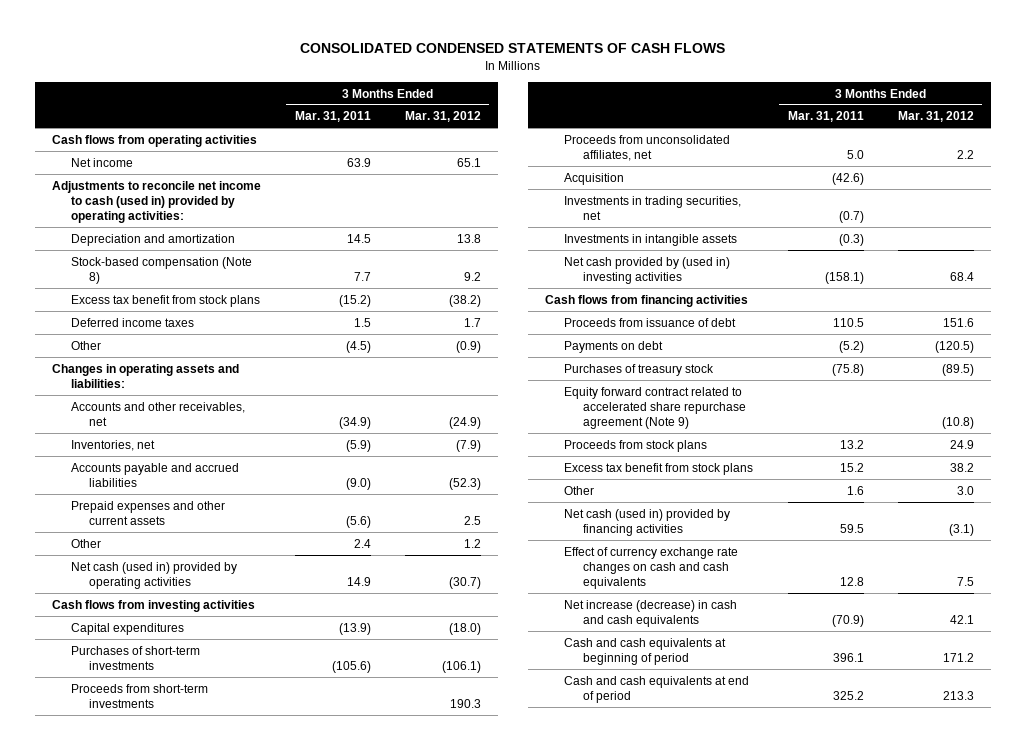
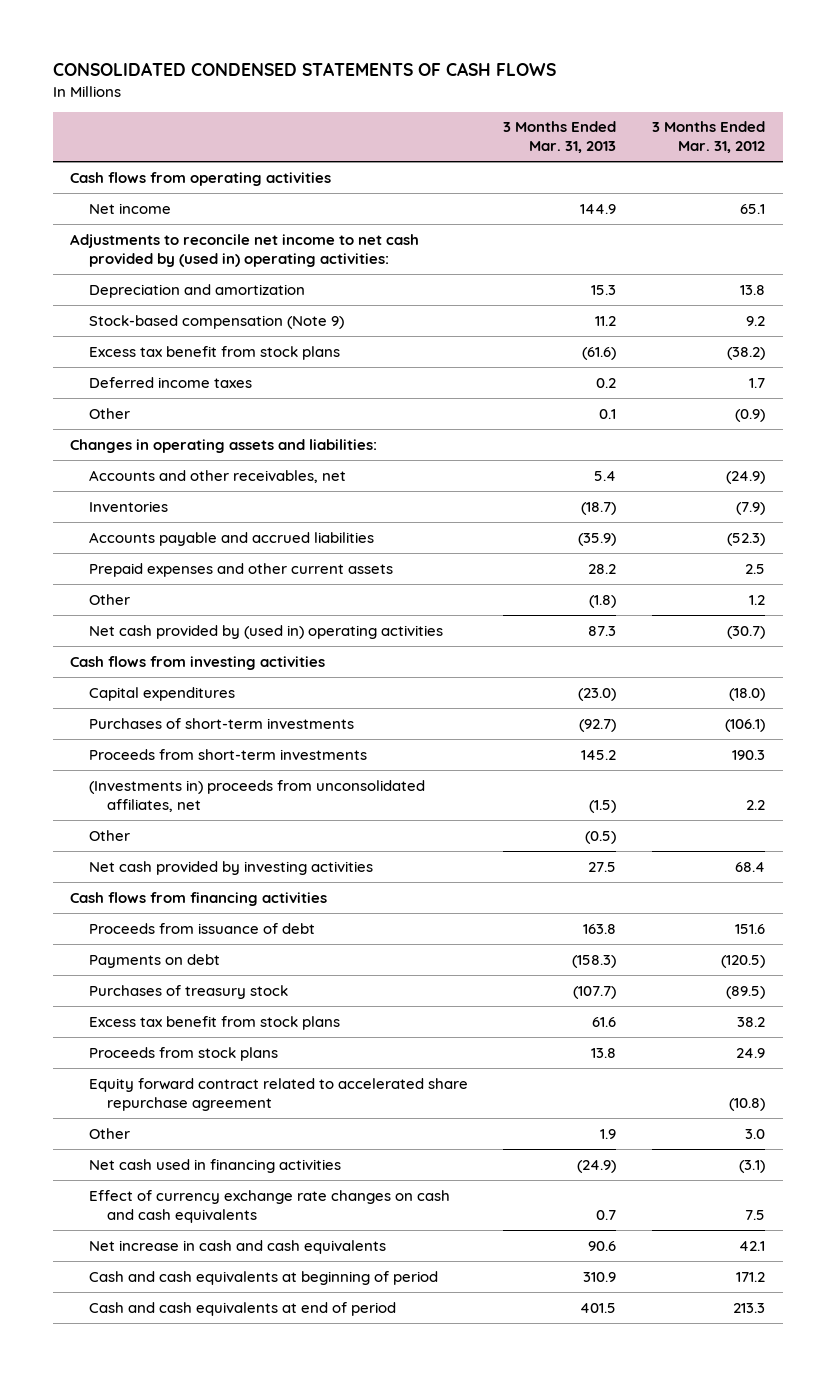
[294,111,371,123] Mar. 31, 2011 -> none
none -> [503,121,617,154] 3 Months Ended Mar. 31, 2013
[51,180,261,223] Adjustments to reconcile net income to cash (used in) provided by operating activities: -> [70,233,420,267] Adjustments to reconcile net income to net cash provided by (used in) operating activities:
[70,256,252,284] Stock-based compensation (Note 8) -> [88,314,344,329] Stock-based compensation (Note 9)
[70,439,155,451] Inventories, net -> [88,500,168,512] Inventories
[70,561,237,589] Net cash (used in) provided by operating activities -> [88,624,443,639] Net cash provided by (used in) operating activities
[563,172,624,185] Acquisition -> none
[563,195,741,220] Investments in trading securities, net -> none
[563,233,737,246] Investments in intangible assets -> none
[563,134,730,161] Proceeds from unconsolidated affiliates, net -> [88,779,425,812] (Investments in) proceeds from unconsolidated affiliates, net
none -> [88,829,130,841] Other
[563,256,730,284] Net cash provided by (used in) investing activities -> [88,860,373,875] Net cash provided by investing activities
[563,386,746,429] Equity forward contract related to accelerated share repurchase agreement (Note 9) -> none
[563,439,707,452] Proceeds from stock plans -> [88,1046,278,1061] Proceeds from stock plans
none -> [88,1077,468,1111] Equity forward contract related to accelerated share repurchase agreement
[563,508,730,536] Net cash (used in) provided by financing activities -> [88,1158,341,1173] Net cash used in financing activities
[563,599,737,627] Net increase (decrease) in cash and cash equivalents -> [88,1239,386,1254] Net increase in cash and cash equivalents

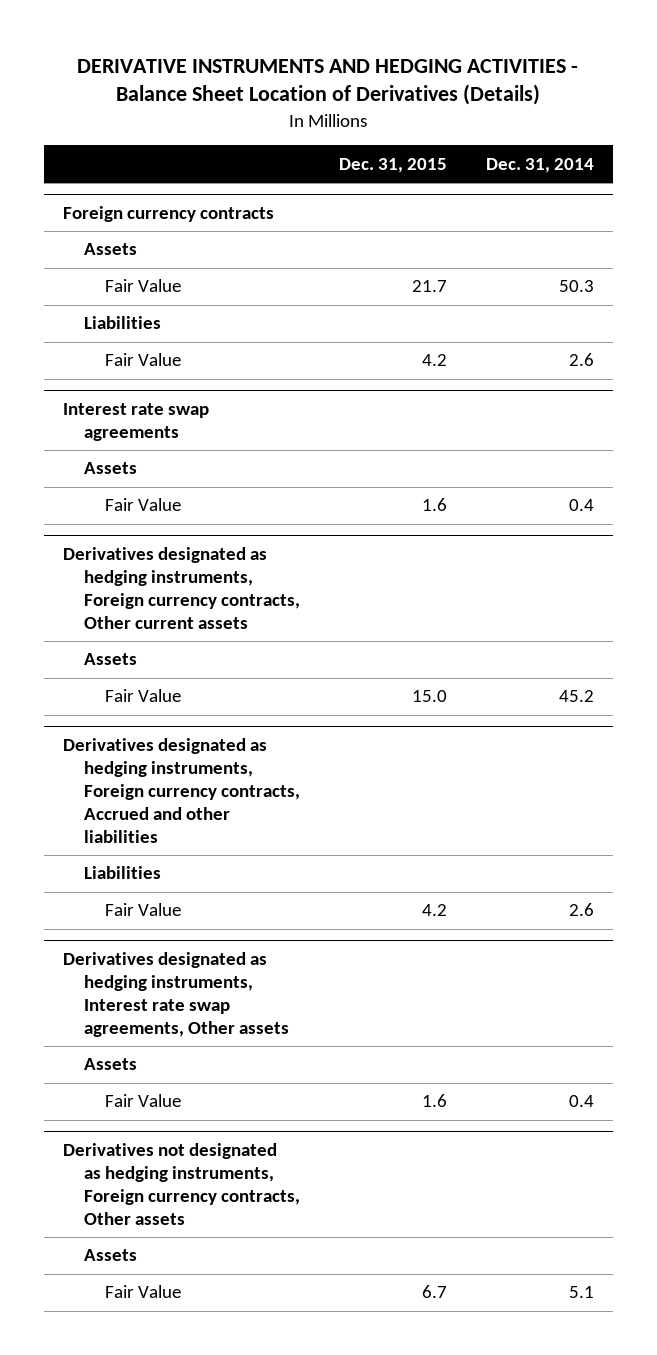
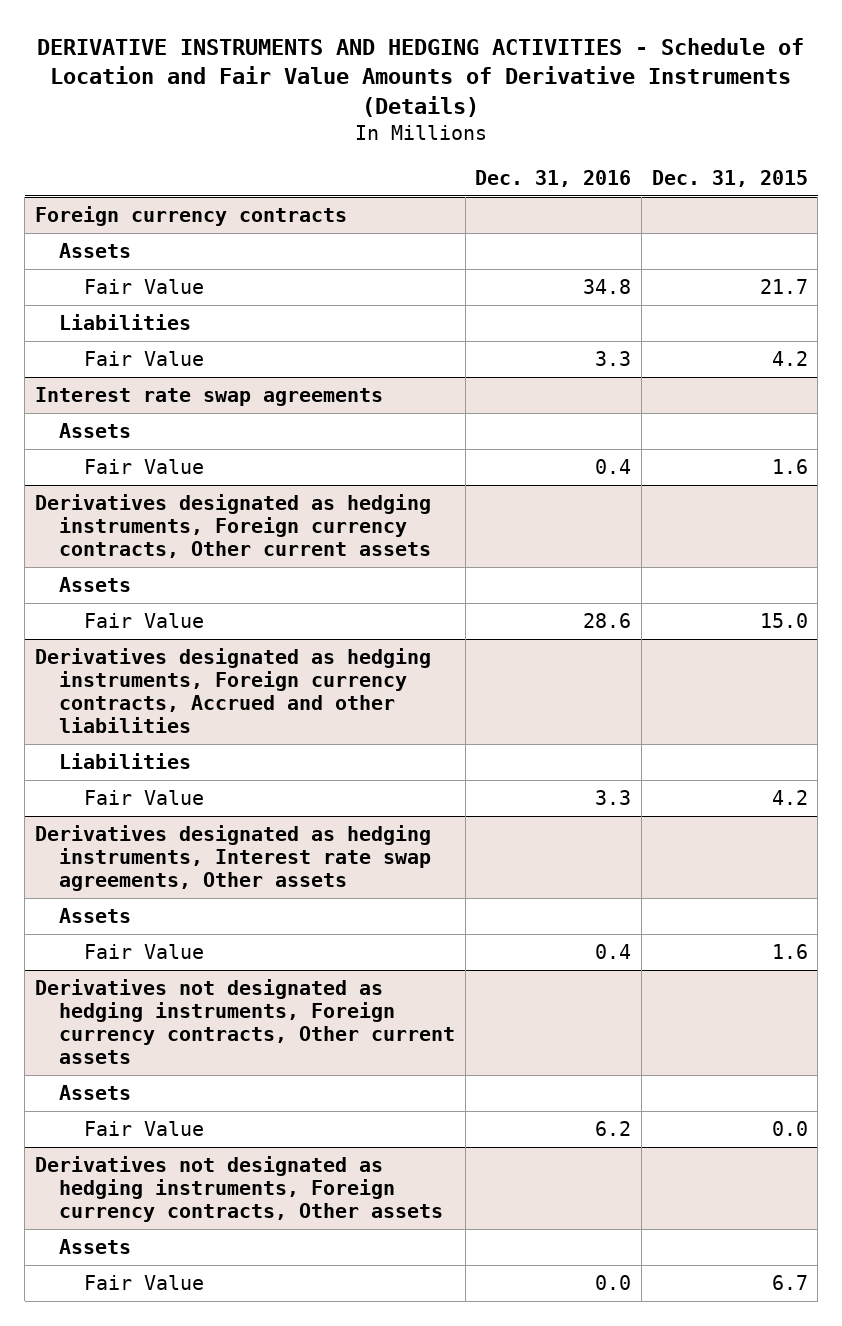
[77,58,579,106] DERIVATIVE INSTRUMENTS AND HEDGING ACTIVITIES - Balance Sheet Location of Derivatives (Details) -> [37,37,805,118] DERIVATIVE INSTRUMENTS AND HEDGING ACTIVITIES - Schedule of Location and Fair Value Amounts of Derivative Instruments (Details)
[485,157,594,173] Dec. 31, 2014 -> none
none -> [475,169,632,187] Dec. 31, 2016
none -> [34,979,456,1065] Derivatives not designated as hedging instruments, Foreign currency contracts, Other current assets
none -> [59,1085,132,1101] Assets
none -> [83,1121,204,1137] Fair Value

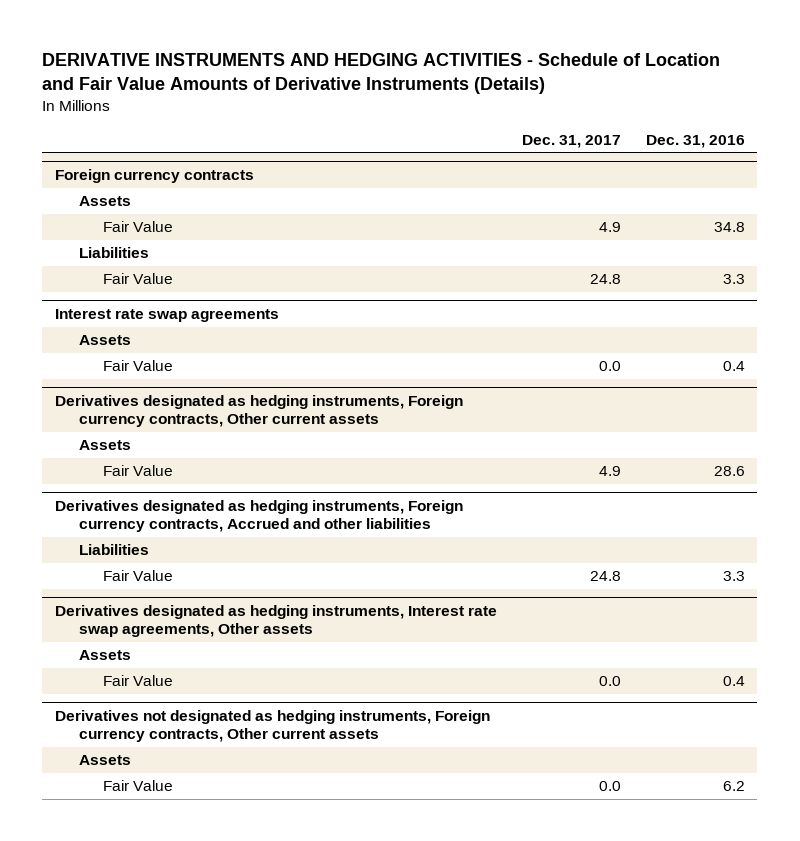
[651,169,808,187] Dec. 31, 2015 -> none
none -> [521,134,621,148] Dec. 31, 2017
[34,1156,444,1223] Derivatives not designated as hedging instruments, Foreign currency contracts, Other assets -> none
[59,1239,132,1255] Assets -> none
[83,1275,204,1291] Fair Value -> none

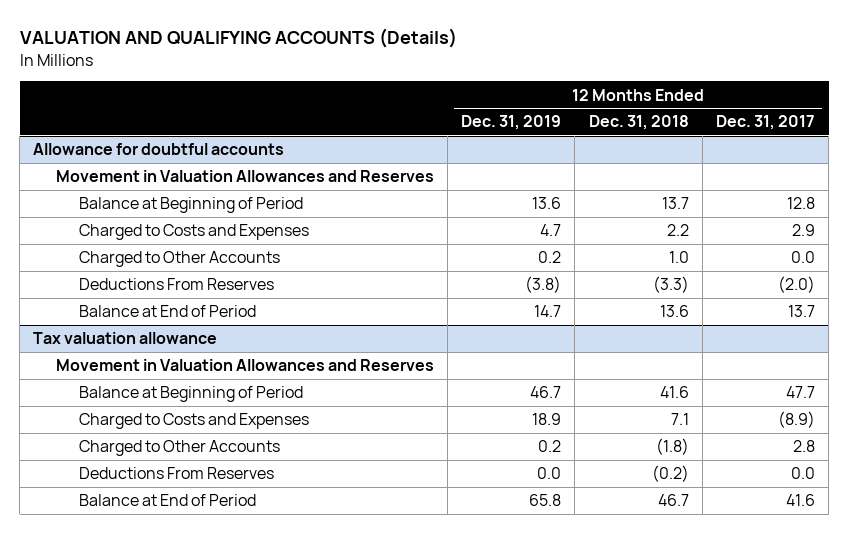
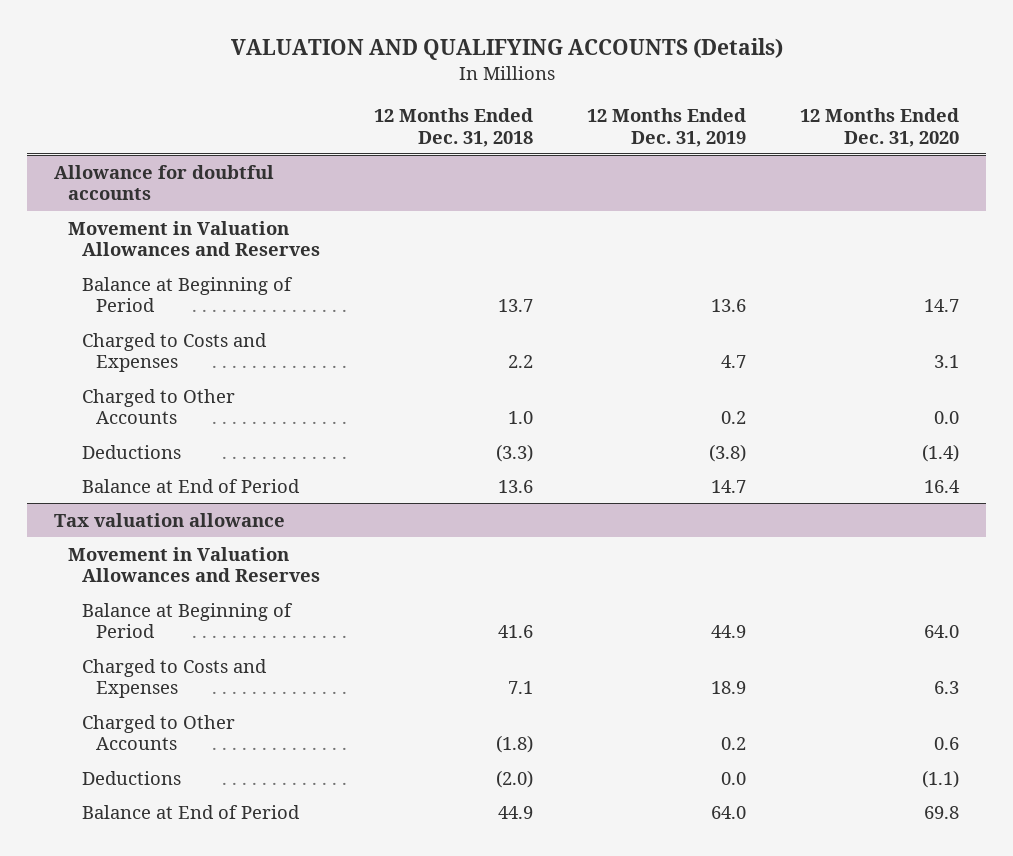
[715,115,815,131] Dec. 31, 2017 -> none
none -> [800,107,960,147] 12 Months Ended Dec. 31, 2020
[78,278,274,291] Deductions From Reserves -> [81,444,181,459] Deductions
[530,386,562,399] 46.7 -> [711,625,747,639] 44.9
[78,467,274,480] Deductions From Reserves -> [81,770,181,785] Deductions
[651,465,689,483] (0.2) -> [495,769,533,788] (2.0)
[529,494,562,507] 65.8 -> [711,805,747,819] 64.0
[657,494,689,507] 46.7 -> [497,805,533,819] 44.9

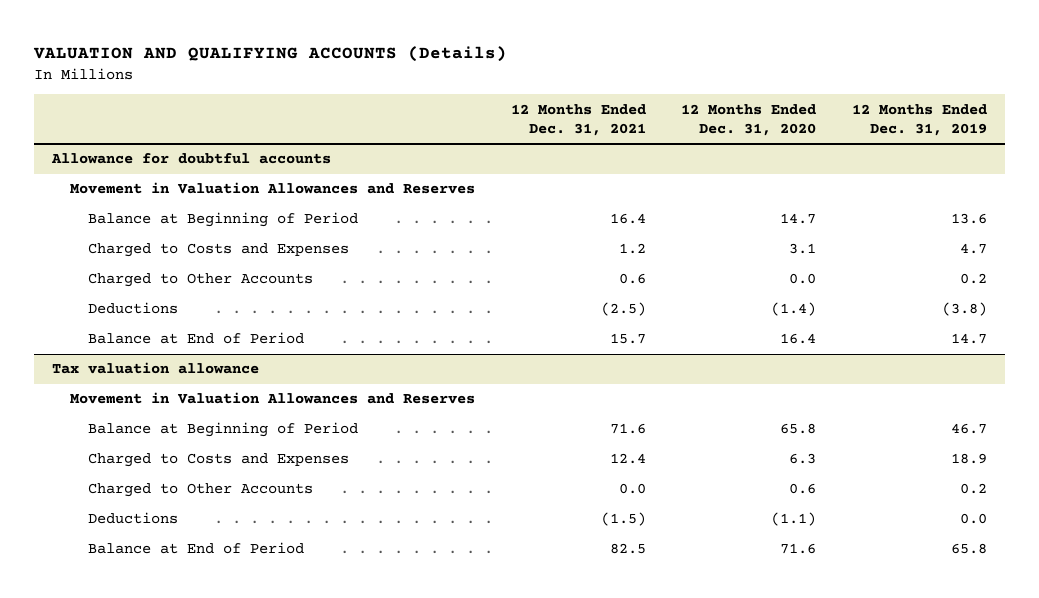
[373,107,533,147] 12 Months Ended Dec. 31, 2018 -> none
none -> [510,103,646,136] 12 Months Ended Dec. 31, 2021
[711,625,747,639] 44.9 -> [951,423,988,435] 46.7
[924,625,960,639] 64.0 -> [780,423,817,435] 65.8
[711,805,747,819] 64.0 -> [951,543,988,555] 65.8
[924,805,960,819] 69.8 -> [780,543,817,555] 71.6

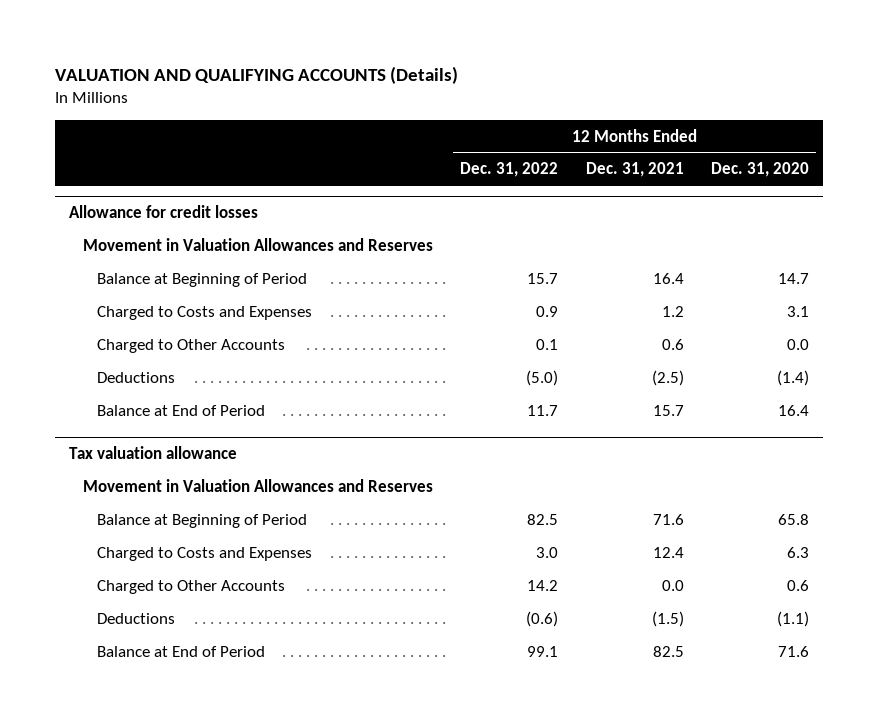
[852,103,988,136] 12 Months Ended Dec. 31, 2019 -> none
none -> [460,162,559,178] Dec. 31, 2022
[51,153,332,165] Allowance for doubtful accounts -> [68,205,258,219] Allowance for credit losses

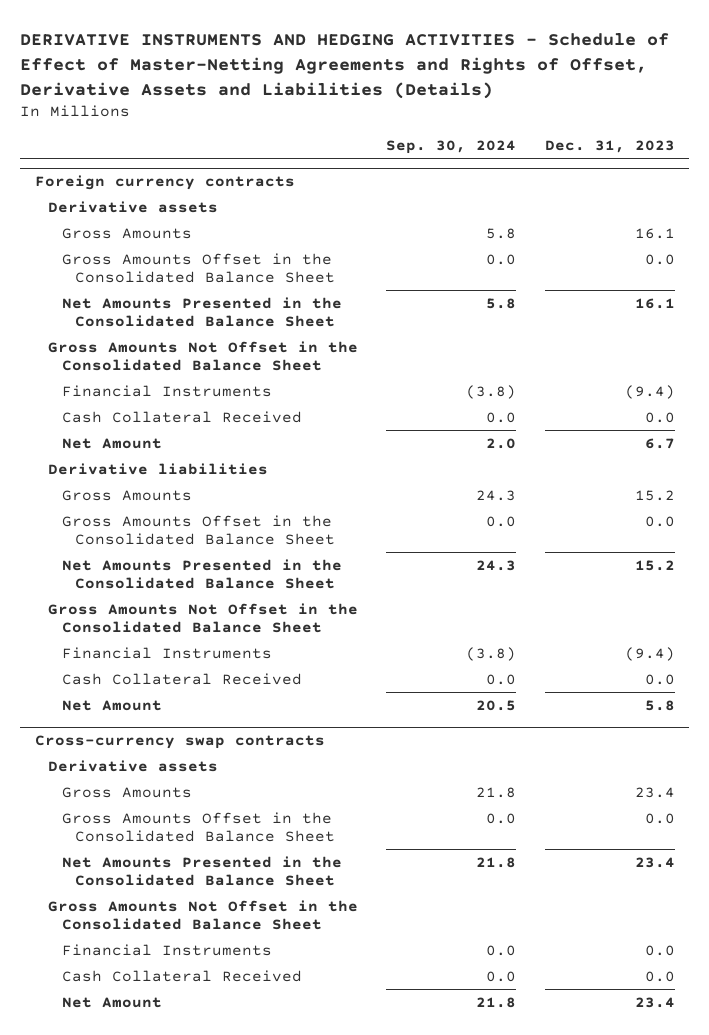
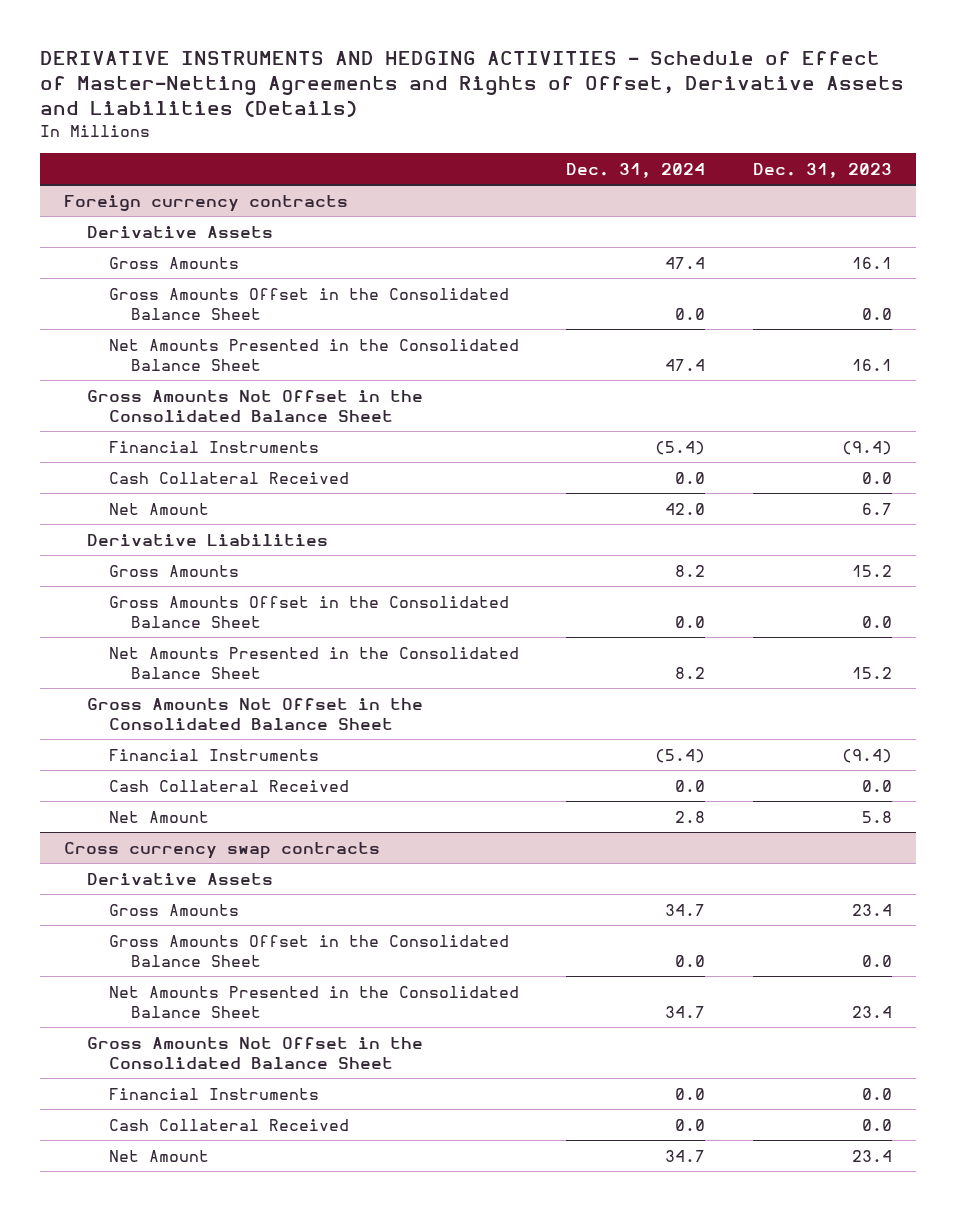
[386,140,517,155] Sep. 30, 2024 -> none
none -> [566,162,706,178] Dec. 31, 2024
[48,200,219,213] Derivative assets -> [86,225,273,238] Derivative Assets
[48,462,269,475] Derivative liabilities -> [86,533,328,546] Derivative Liabilities
[34,734,325,749] Cross-currency swap contracts -> [64,841,381,859] Cross currency swap contracts
[48,759,219,772] Derivative assets -> [86,872,273,885] Derivative Assets

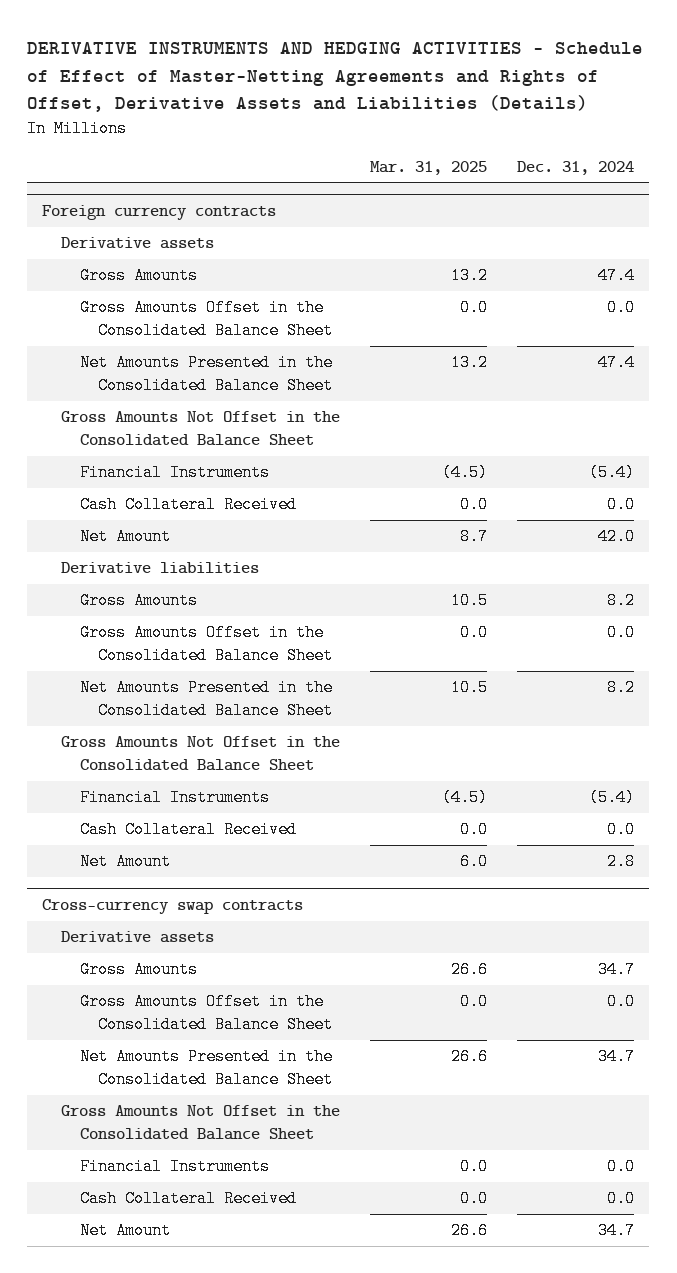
[752,162,892,178] Dec. 31, 2023 -> none
none -> [370,160,488,175] Mar. 31, 2025
[86,225,273,238] Derivative Assets -> [61,237,215,250] Derivative assets
[86,533,328,546] Derivative Liabilities -> [61,562,260,575] Derivative liabilities
[64,841,381,859] Cross currency swap contracts -> [42,898,304,914] Cross-currency swap contracts
[86,872,273,885] Derivative Assets -> [61,931,215,944] Derivative assets

